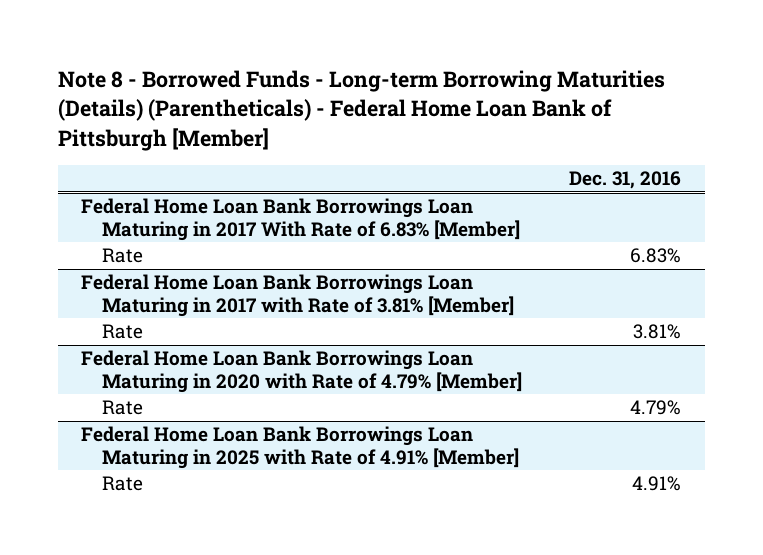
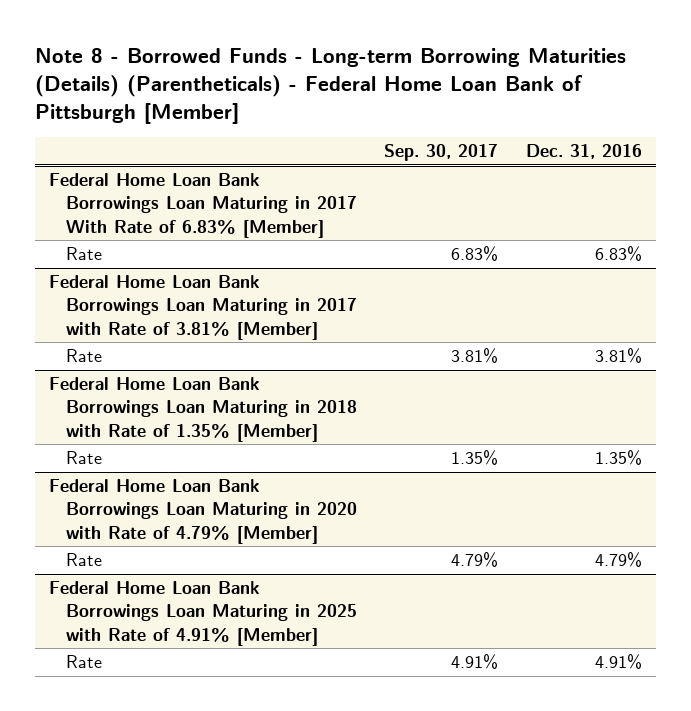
none -> [384,143,499,161] Sep. 30, 2017
none -> [49,377,357,442] Federal Home Loan Bank Borrowings Loan Maturing in 2018 with Rate of 1.35% [Member]
none -> [65,451,102,465] Rate

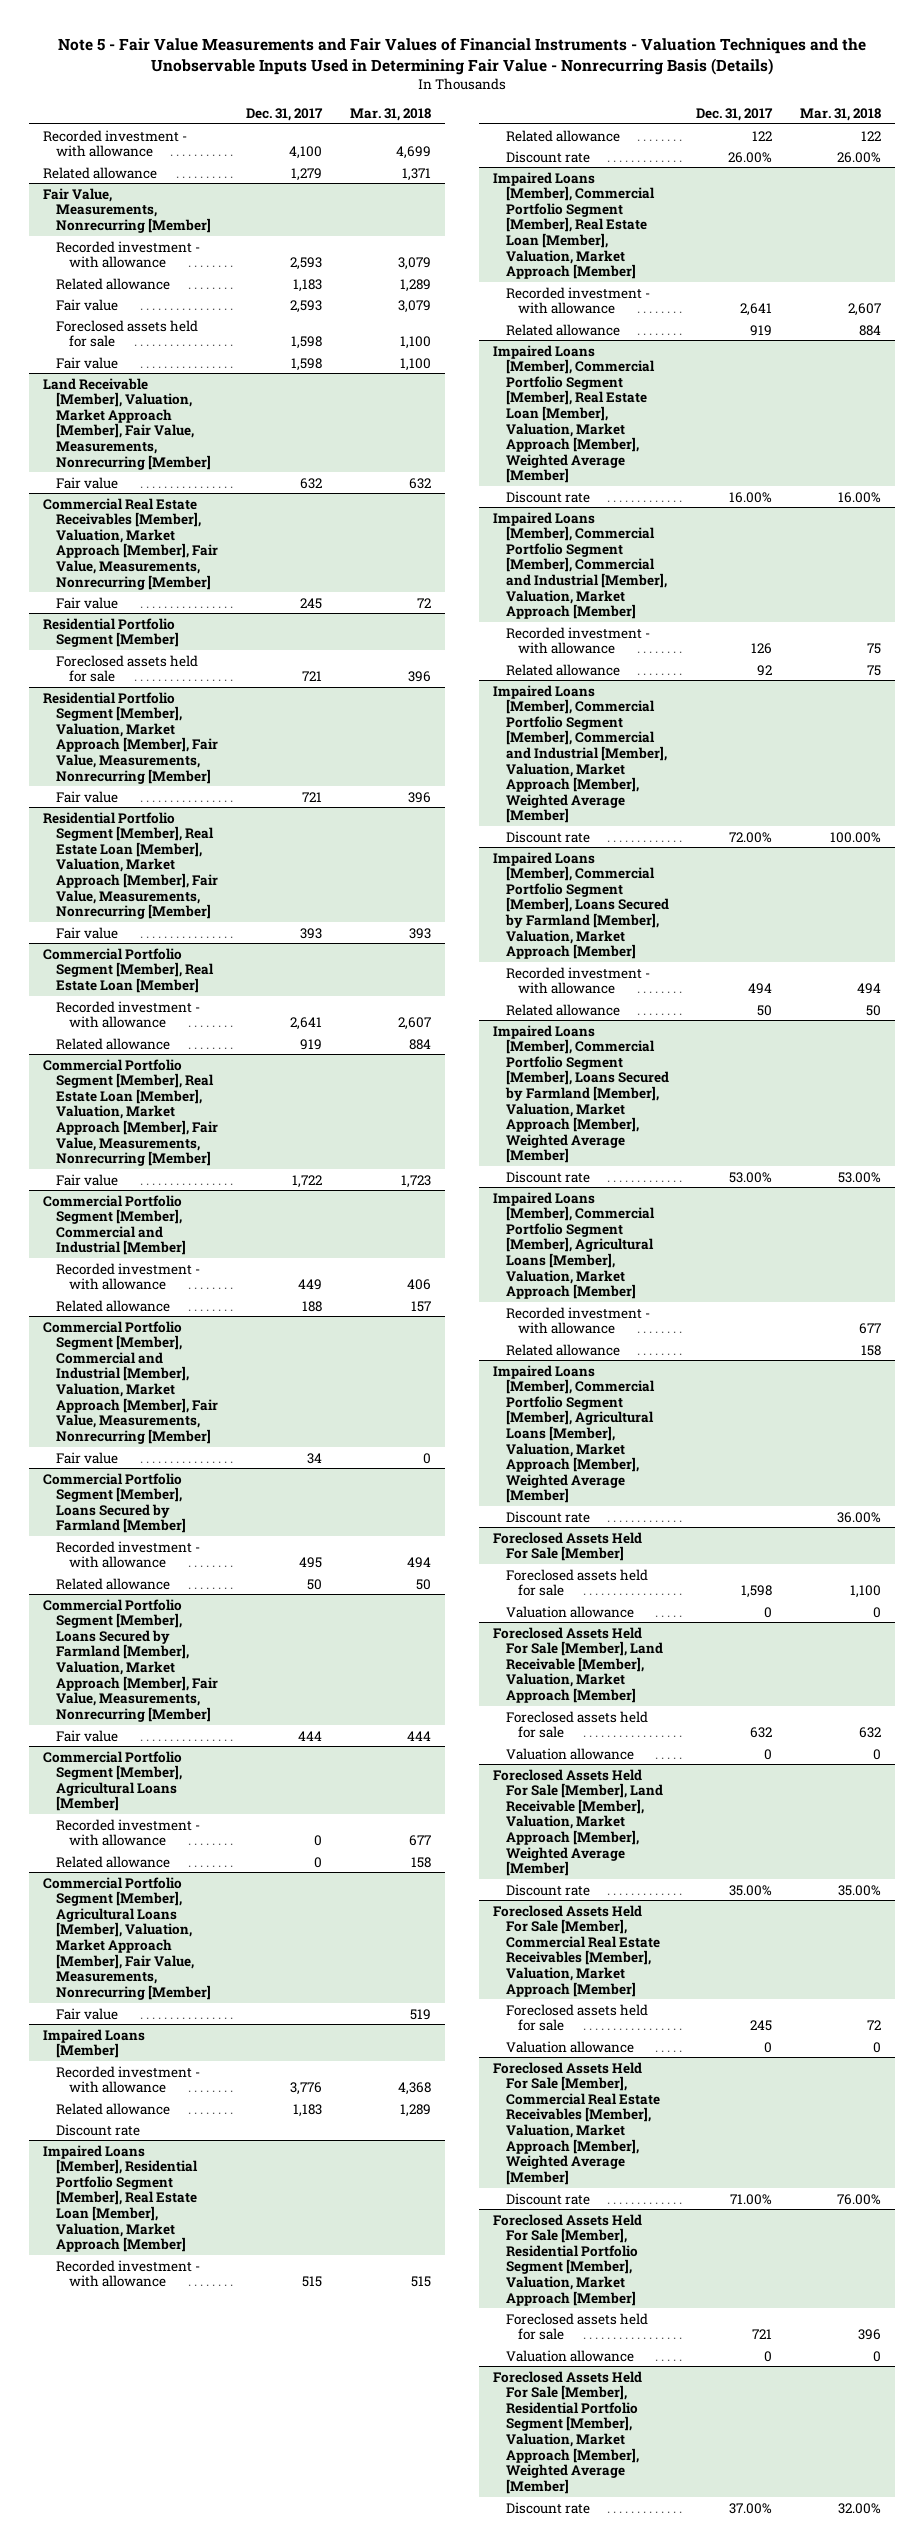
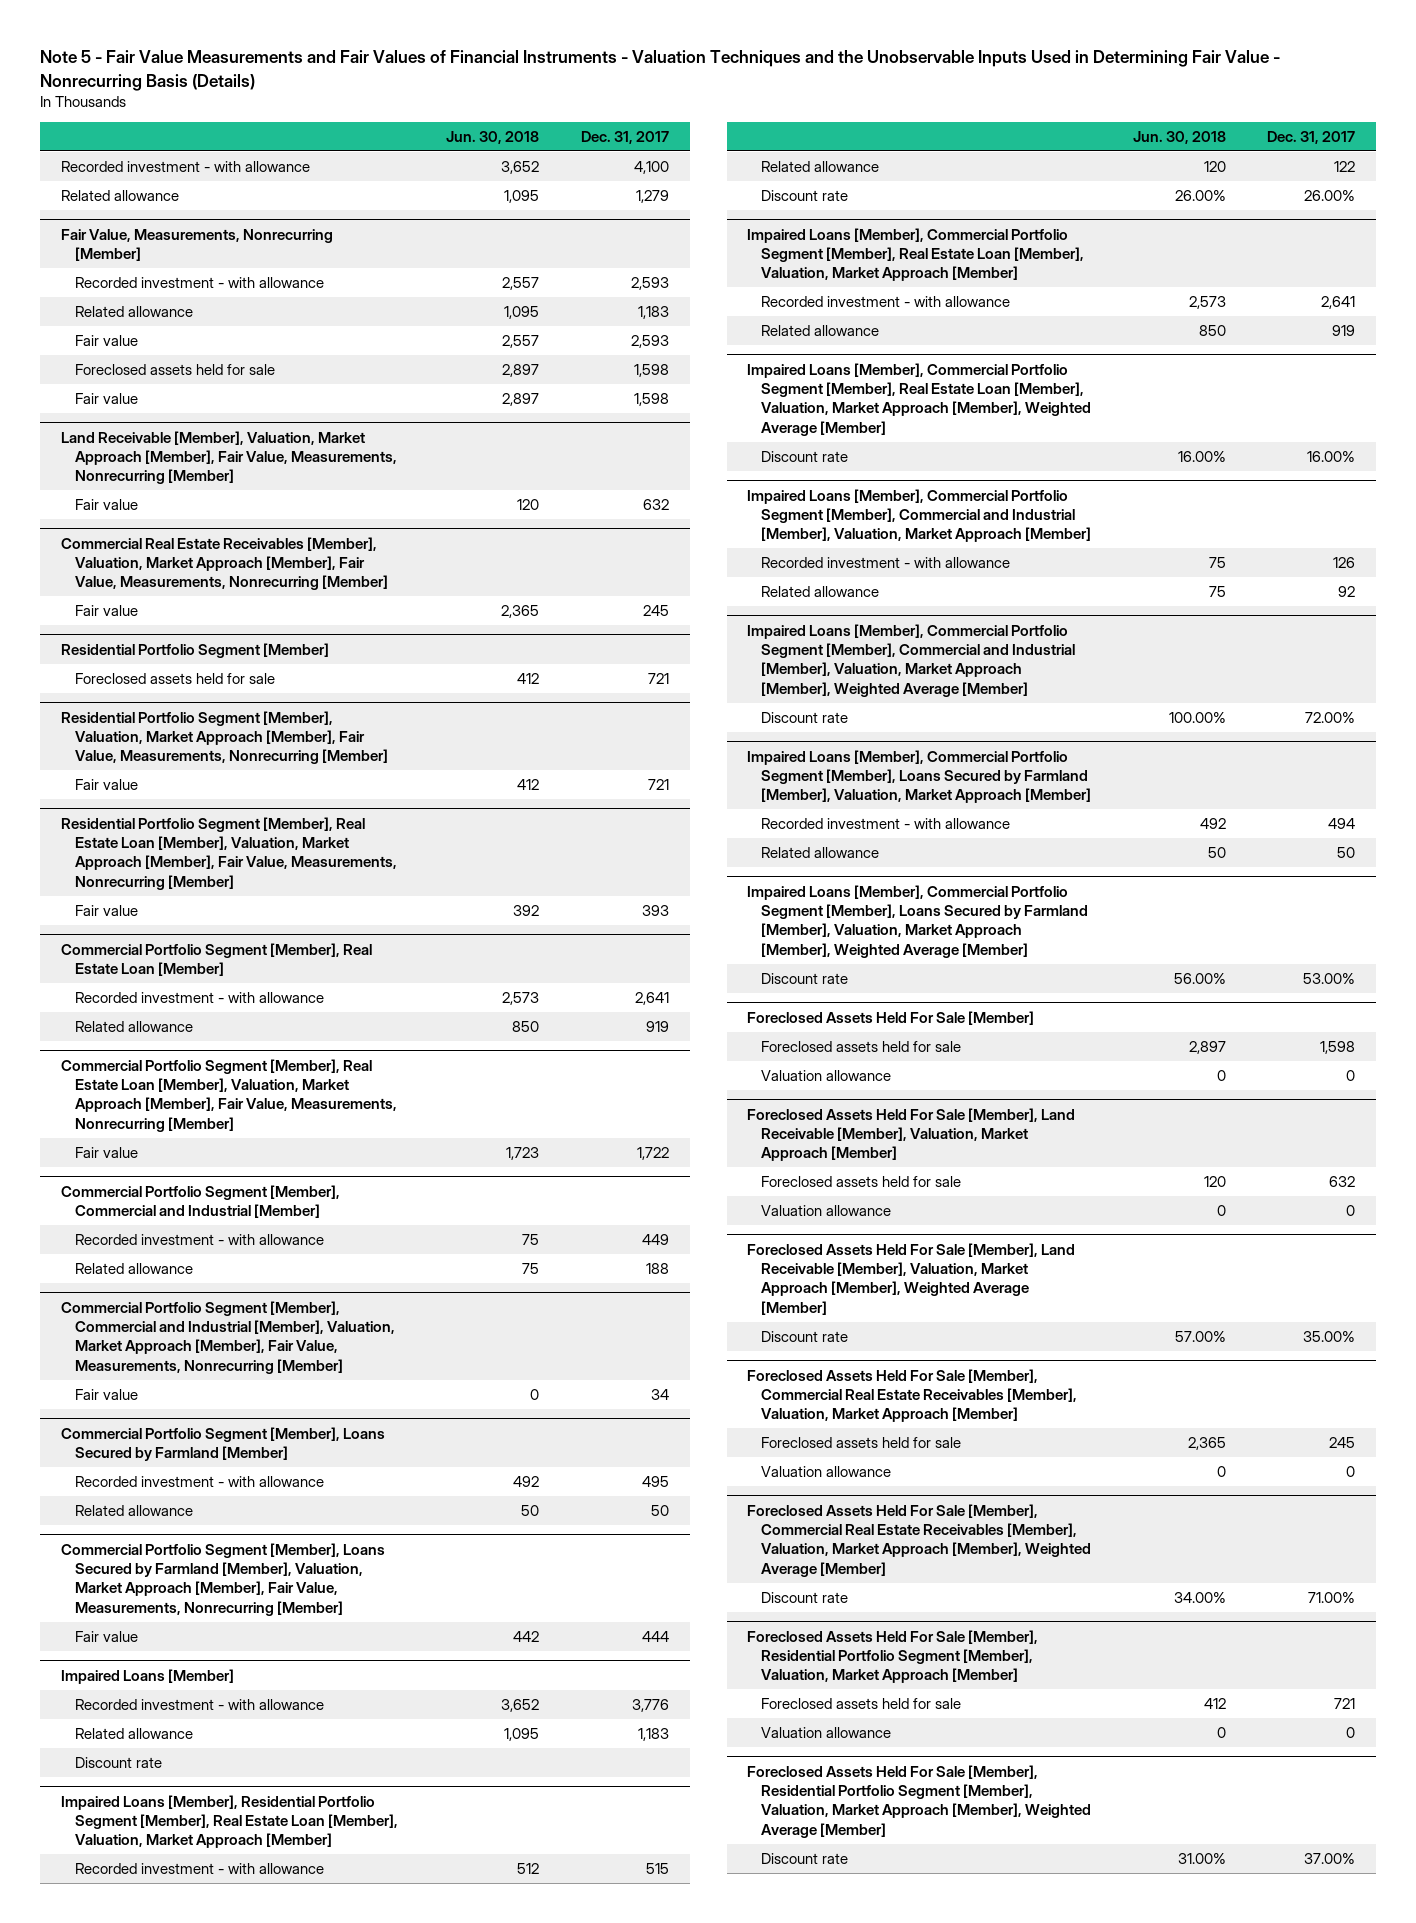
[350,107,432,121] Mar. 31, 2018 -> none
none -> [446,130,540,144] Jun. 30, 2018
[42,1750,182,1812] Commercial Portfolio Segment [Member], Agricultural Loans [Member] -> none
[55,1818,200,1847] Recorded investment - with allowance -> none
[55,1855,170,1868] Related allowance -> none
[42,1876,211,2000] Commercial Portfolio Segment [Member], Agricultural Loans [Member], Valuation, Market Approach [Member], Fair Value, Measurements, Nonrecurring [Member] -> none
[55,2007,118,2020] Fair value -> none
[492,1191,655,1300] Impaired Loans [Member], Commercial Portfolio Segment [Member], Agricultural Loans [Member], Valuation, Market Approach [Member] -> none
[505,1306,650,1335] Recorded investment - with allowance -> none
[505,1343,620,1356] Related allowance -> none
[492,1364,655,1504] Impaired Loans [Member], Commercial Portfolio Segment [Member], Agricultural Loans [Member], Valuation, Market Approach [Member], Weighted Average [Member] -> none
[505,1510,590,1523] Discount rate -> none

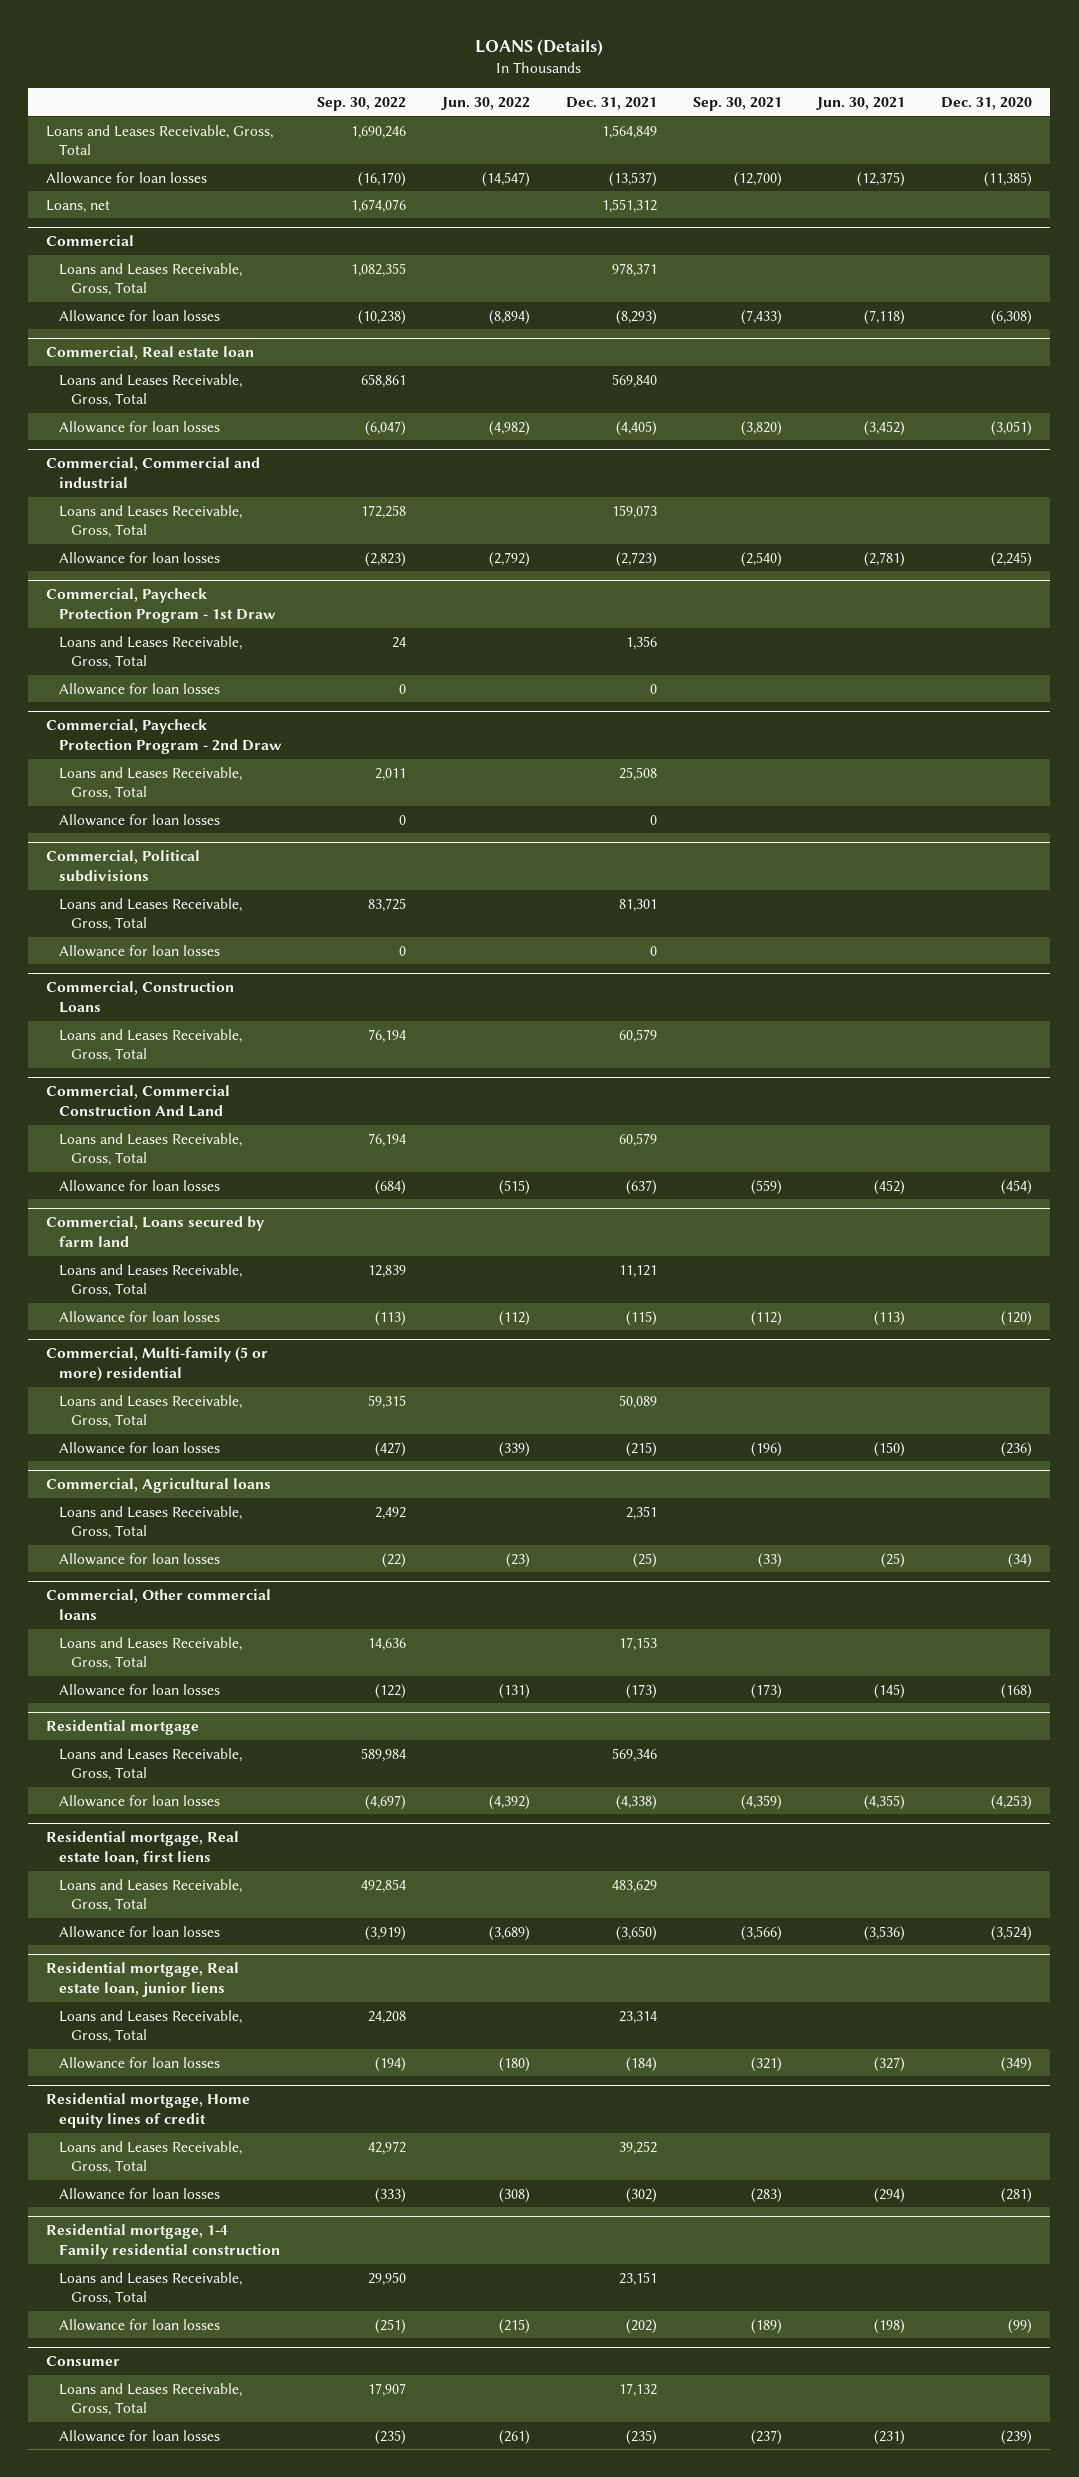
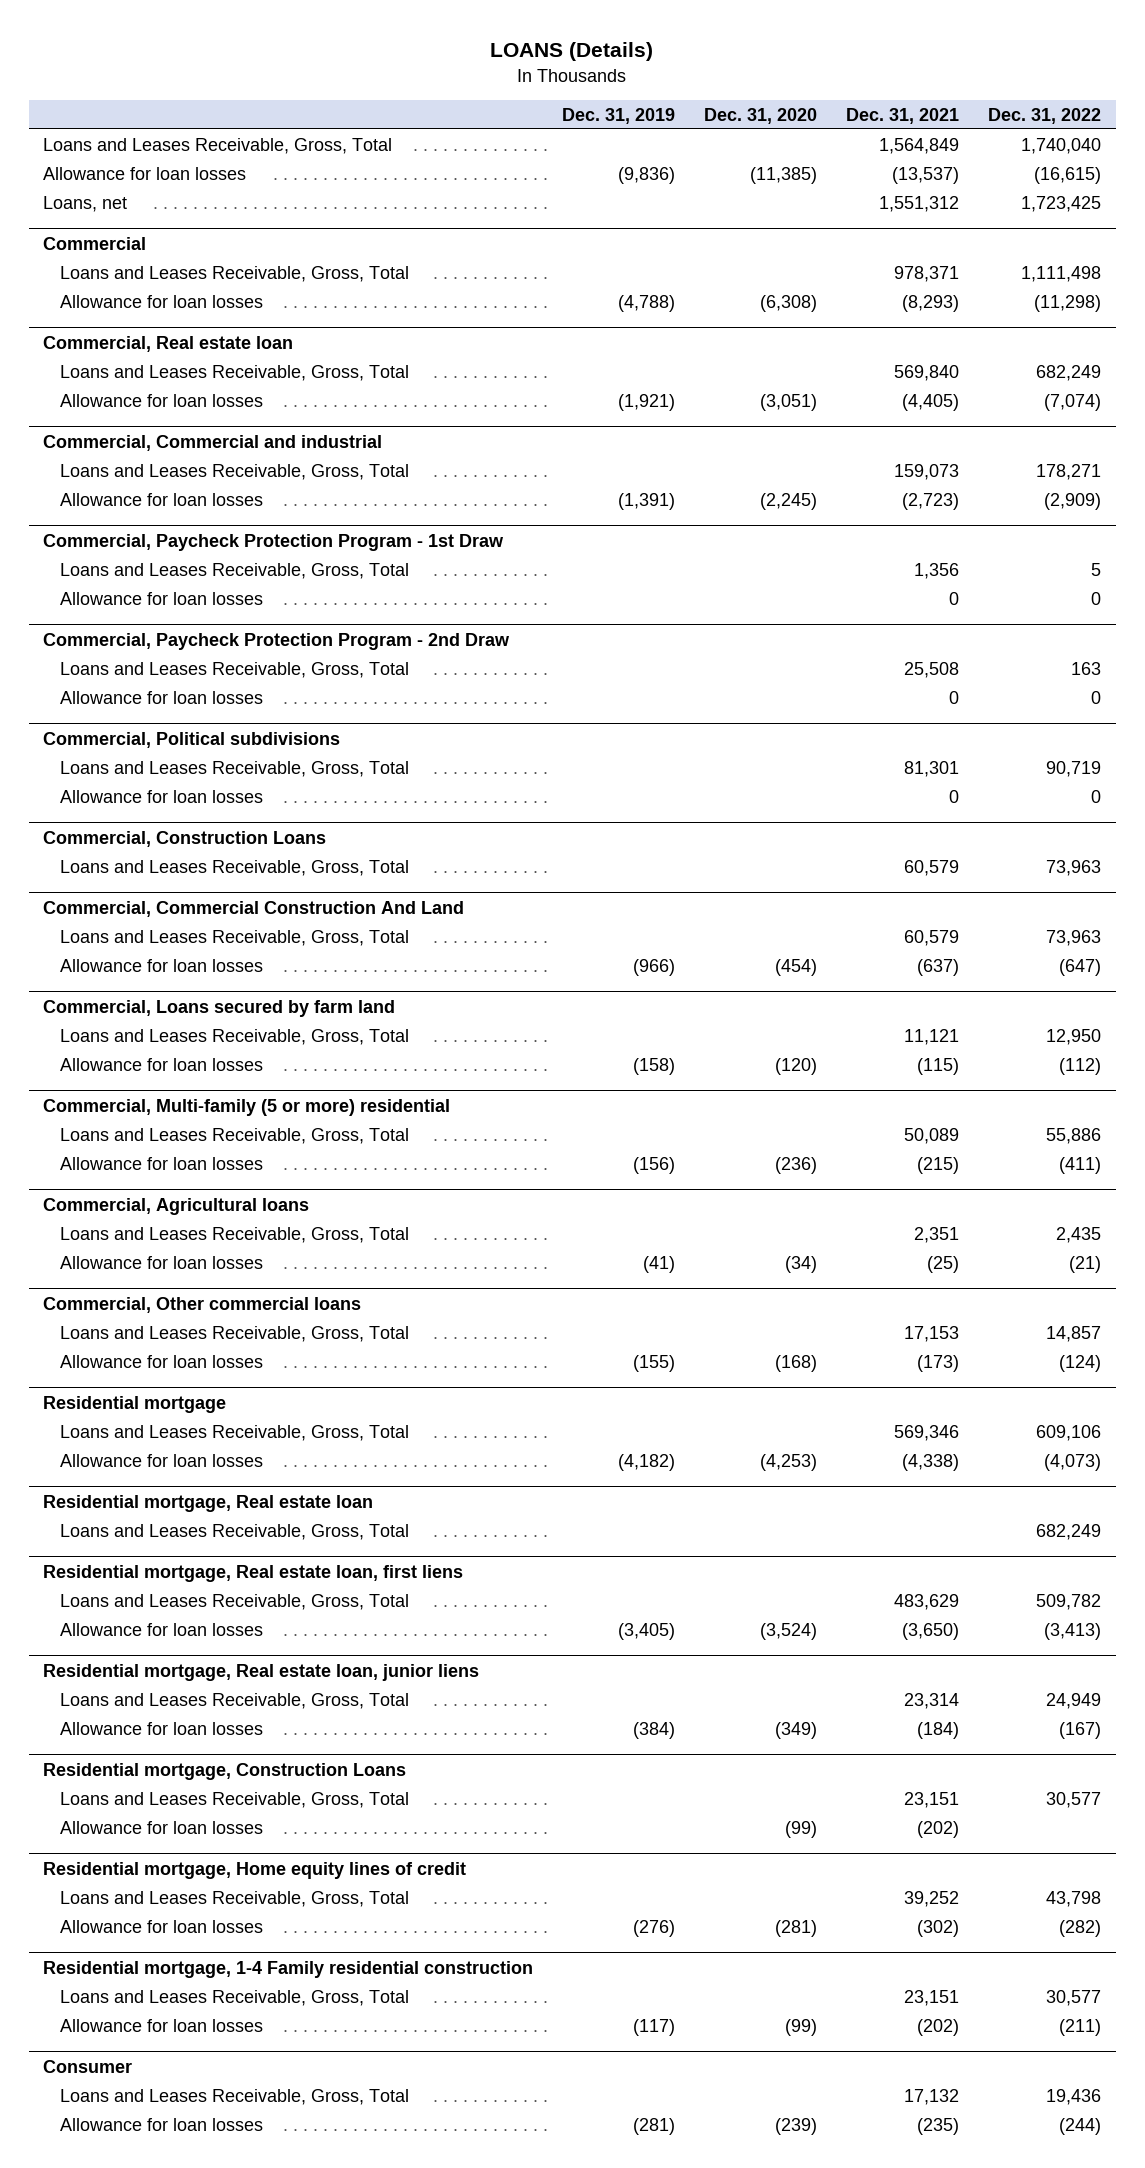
[317,96,407,111] Sep. 30, 2022 -> none
[441,96,531,110] Jun. 30, 2022 -> none
[692,96,782,111] Sep. 30, 2021 -> none
[816,96,906,110] Jun. 30, 2021 -> none
none -> [562,107,676,124] Dec. 31, 2019
none -> [988,107,1102,124] Dec. 31, 2022
none -> [43,1494,374,1512] Residential mortgage, Real estate loan
none -> [59,1523,409,1540] Loans and Leases Receivable, Gross, Total
none -> [43,1762,407,1780] Residential mortgage, Construction Loans
none -> [59,1791,409,1808] Loans and Leases Receivable, Gross, Total
none -> [59,1820,263,1834] Allowance for loan losses

